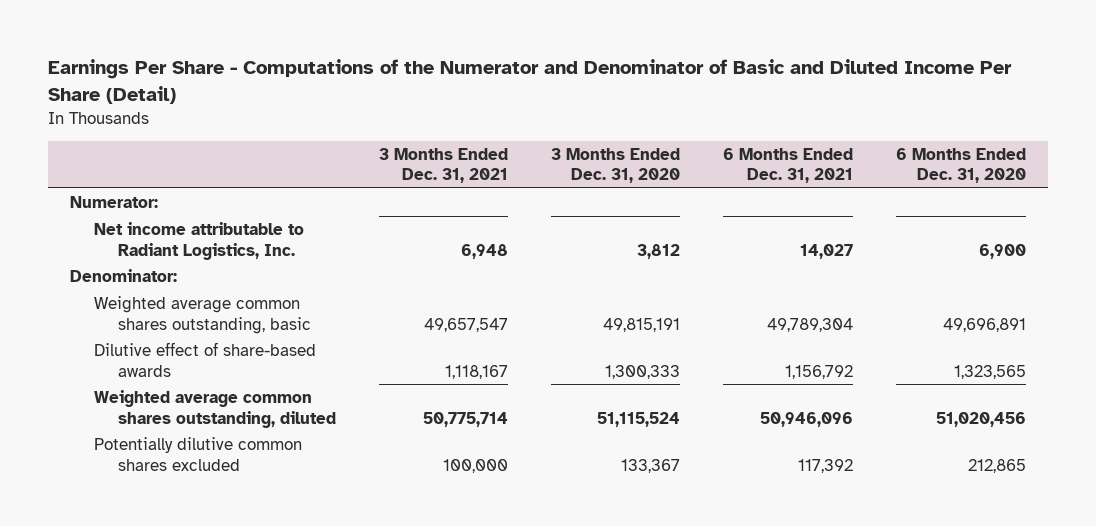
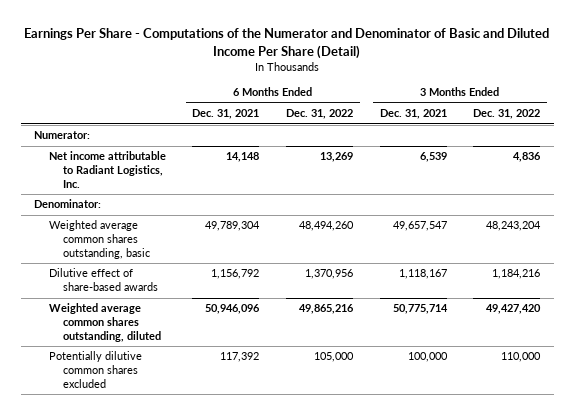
[551,147,681,184] 3 Months Ended Dec. 31, 2020 -> none
[896,147,1027,184] 6 Months Ended Dec. 31, 2020 -> none
none -> [286,109,354,120] Dec. 31, 2022
none -> [473,109,541,120] Dec. 31, 2022
[461,243,509,259] 6,948 -> [419,152,447,163] 6,539
[800,243,854,259] 14,027 -> [226,152,260,163] 14,148

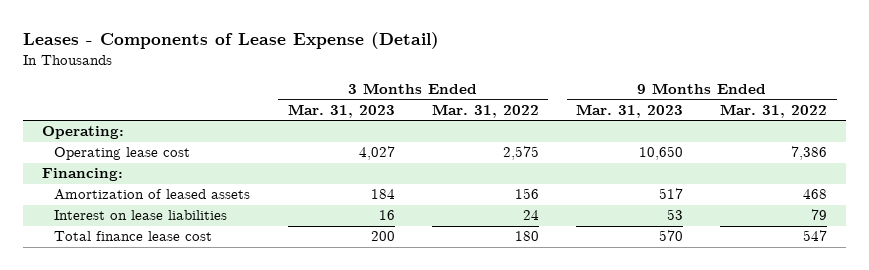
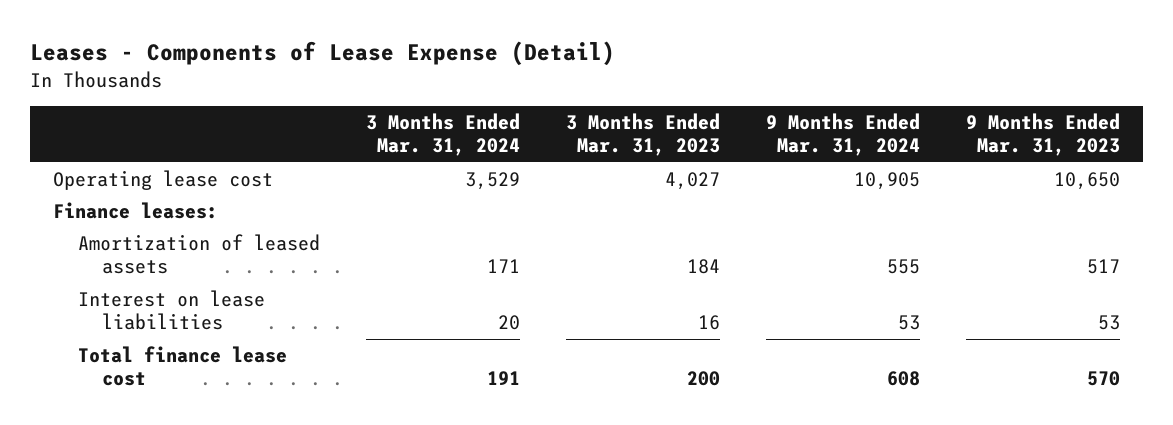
[431,103,539,118] Mar. 31, 2022 -> none
[720,103,828,118] Mar. 31, 2022 -> none
none -> [365,112,520,157] 3 Months Ended Mar. 31, 2024
none -> [765,112,920,157] 9 Months Ended Mar. 31, 2024
[41,126,124,140] Operating: -> none
[41,168,123,182] Financing: -> [53,201,219,219] Finance leases:

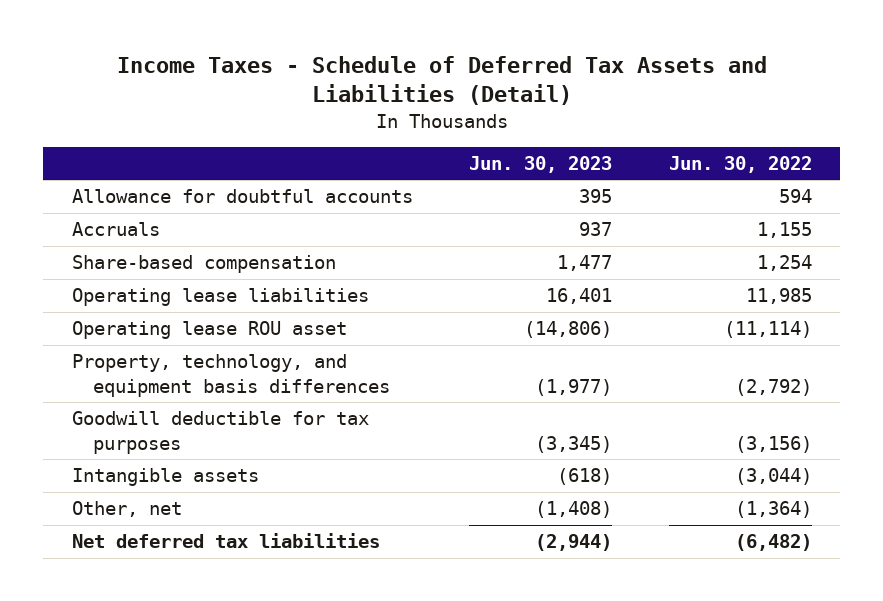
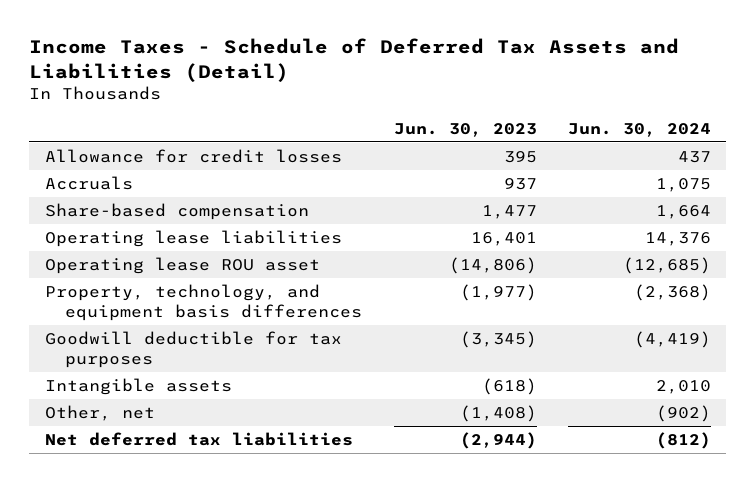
[668,155,812,173] Jun. 30, 2022 -> none
none -> [567,122,711,137] Jun. 30, 2024
[71,189,413,204] Allowance for doubtful accounts -> [44,149,342,164] Allowance for credit losses

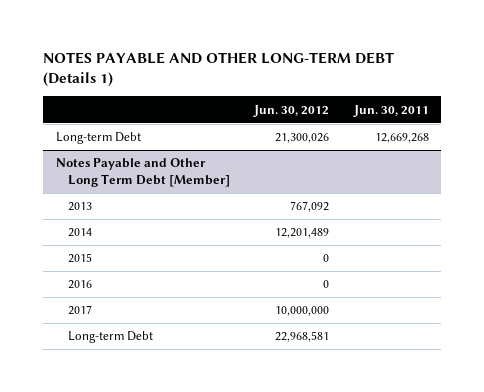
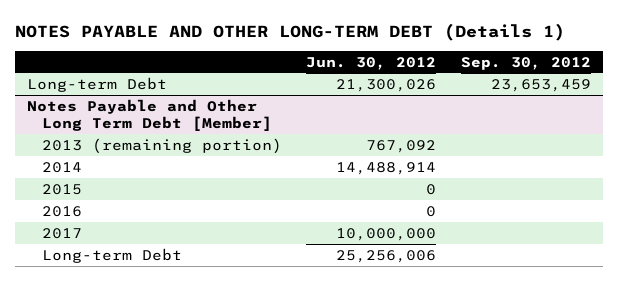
[352,104,429,117] Jun. 30, 2011 -> none
none -> [460,56,591,70] Sep. 30, 2012
[67,202,92,212] 2013 -> [41,137,282,154] 2013 (remaining portion)
[275,228,330,239] 12,201,489 -> [336,161,437,175] 14,488,914
[275,331,330,343] 22,968,581 -> [336,249,437,263] 25,256,006

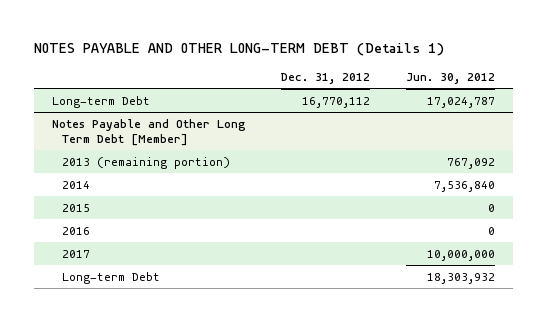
[460,56,591,70] Sep. 30, 2012 -> none
none -> [281,72,371,84] Dec. 31, 2012
[336,78,437,92] 21,300,026 -> [427,96,496,108] 17,024,787
[336,161,437,175] 14,488,914 -> [434,180,496,192] 7,536,840
[336,249,437,263] 25,256,006 -> [427,272,496,284] 18,303,932

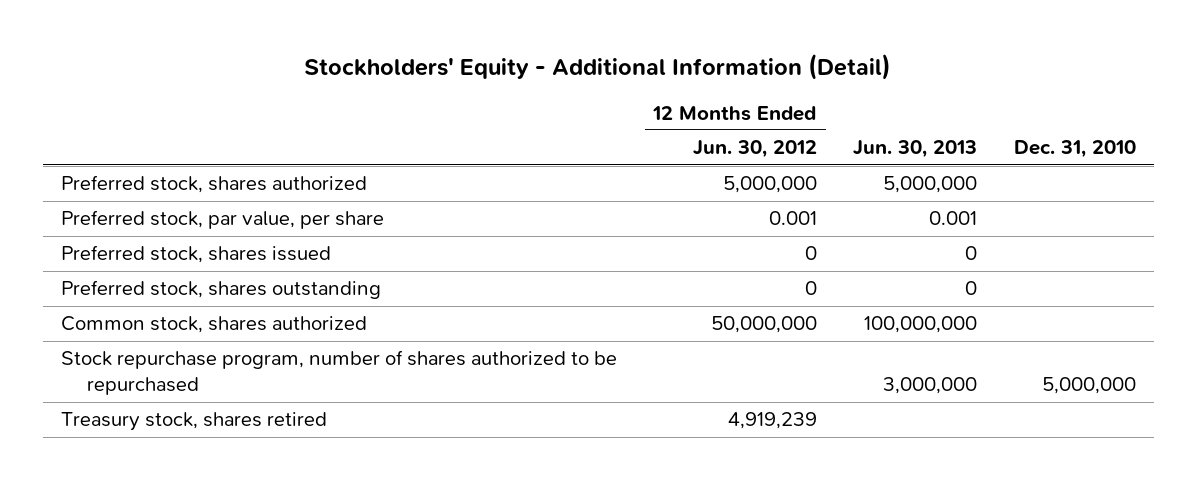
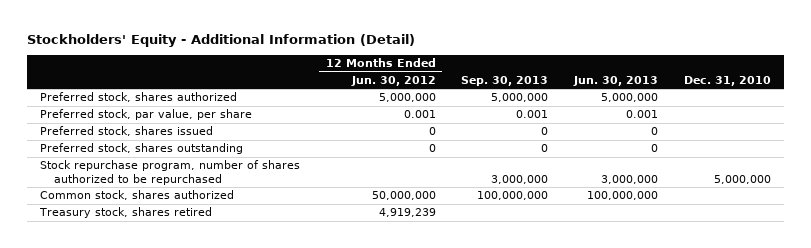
none -> [461,75,549,86] Sep. 30, 2013
[61,316,368,334] Common stock, shares authorized -> [39,190,234,201] Common stock, shares authorized

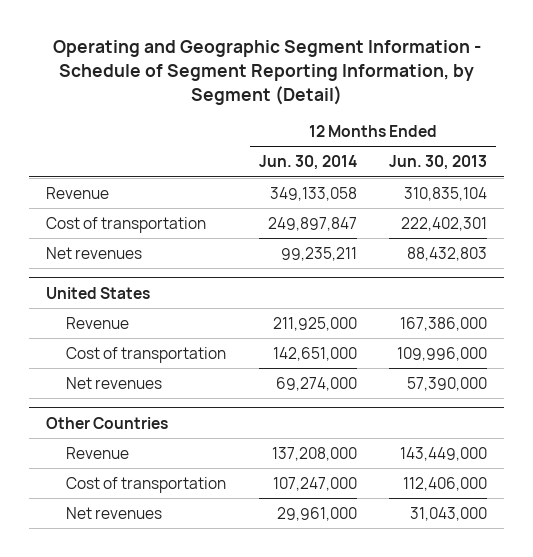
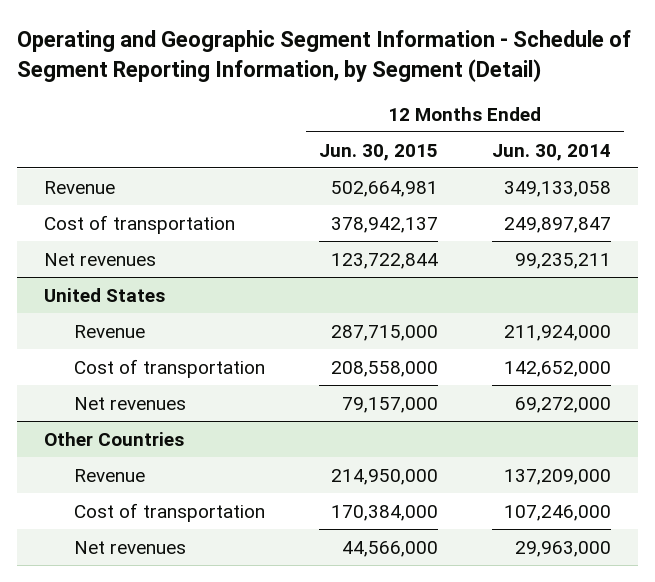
[389,155,488,171] Jun. 30, 2013 -> none
none -> [319,143,439,161] Jun. 30, 2015
[272,316,357,331] 211,925,000 -> [503,324,611,341] 211,924,000
[272,346,357,361] 142,651,000 -> [503,360,611,377] 142,652,000
[275,376,357,391] 69,274,000 -> [514,396,611,413] 69,272,000
[271,446,357,461] 137,208,000 -> [503,468,611,485] 137,209,000
[272,476,357,491] 107,247,000 -> [503,504,611,521] 107,246,000
[276,506,357,521] 29,961,000 -> [514,540,611,557] 29,963,000

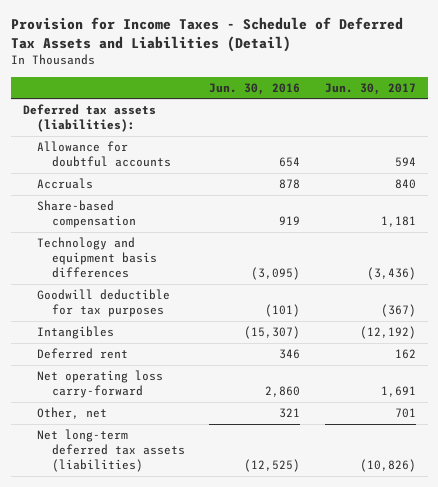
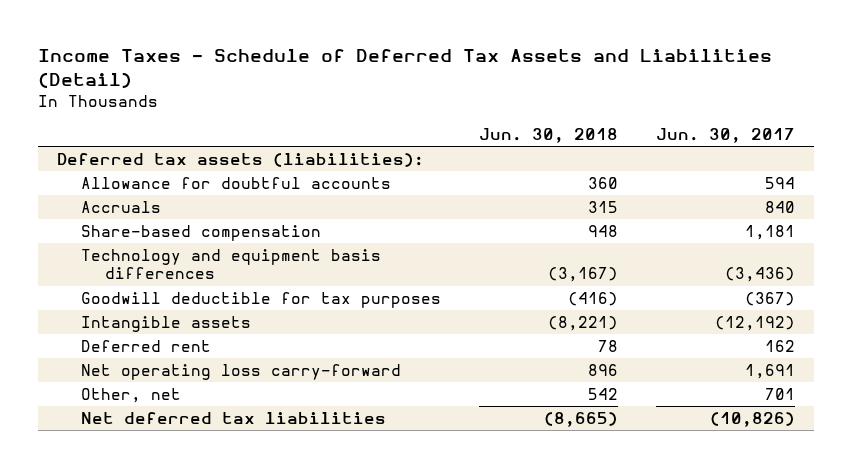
[10,17,403,53] Provision for Income Taxes - Schedule of Deferred Tax Assets and Liabilities (Detail) -> [38,48,773,88] Income Taxes - Schedule of Deferred Tax Assets and Liabilities (Detail)
[209,82,301,95] Jun. 30, 2016 -> none
none -> [479,128,619,144] Jun. 30, 2018
[37,326,115,340] Intangibles -> [81,316,252,333] Intangible assets
[37,429,186,473] Net long-term deferred tax assets (liabilities) -> [81,412,387,425] Net deferred tax liabilities

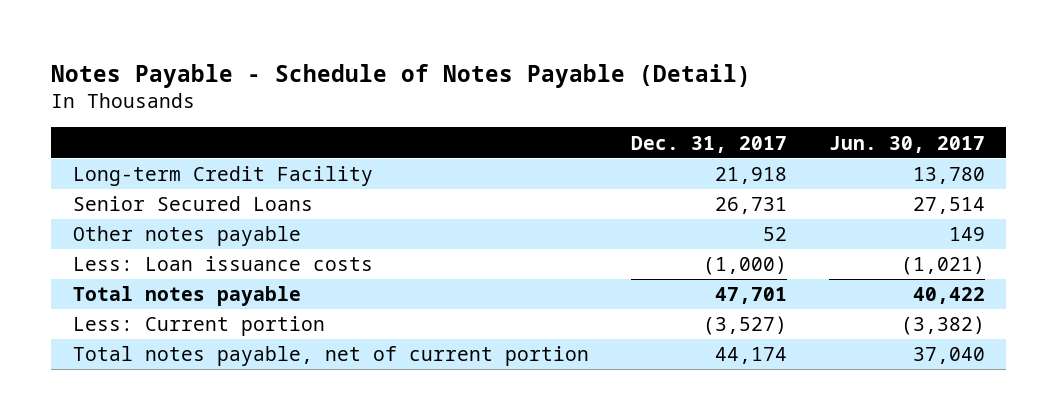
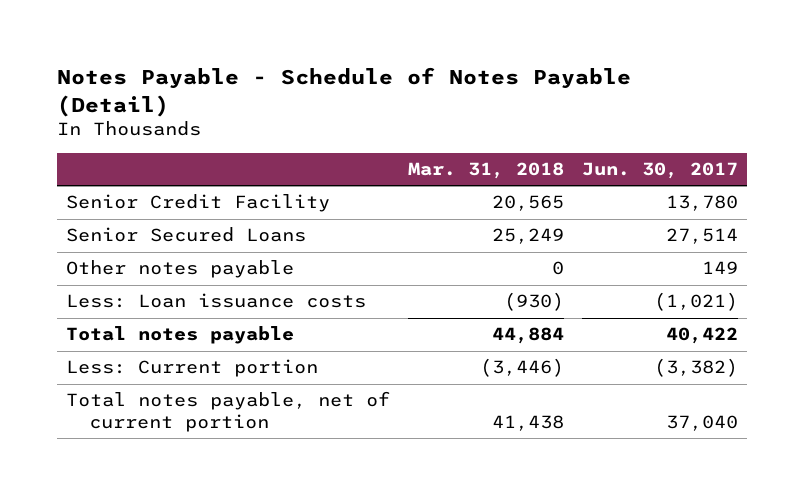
[630,135,787,153] Dec. 31, 2017 -> none
none -> [407,161,564,179] Mar. 31, 2018
[72,166,373,187] Long-term Credit Facility -> [66,194,331,213] Senior Credit Facility

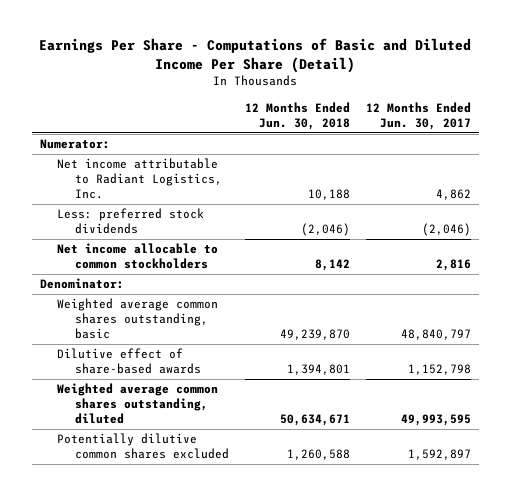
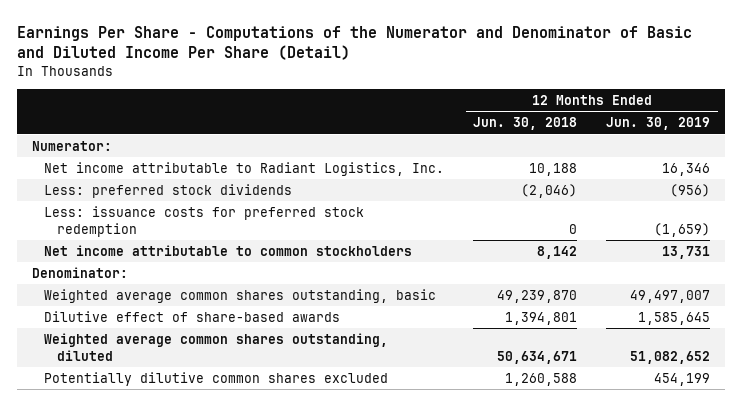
[39,38,472,74] Earnings Per Share - Computations of Basic and Diluted Income Per Share (Detail) -> [17,25,693,61] Earnings Per Share - Computations of the Numerator and Denominator of Basic and Diluted Income Per Share (Detail)
[365,102,471,130] 12 Months Ended Jun. 30, 2017 -> none
none -> [606,117,711,131] Jun. 30, 2019
none -> [44,205,365,237] Less: issuance costs for preferred stock redemption
[57,243,219,270] Net income allocable to common stockholders -> [44,244,413,256] Net income attributable to common stockholders

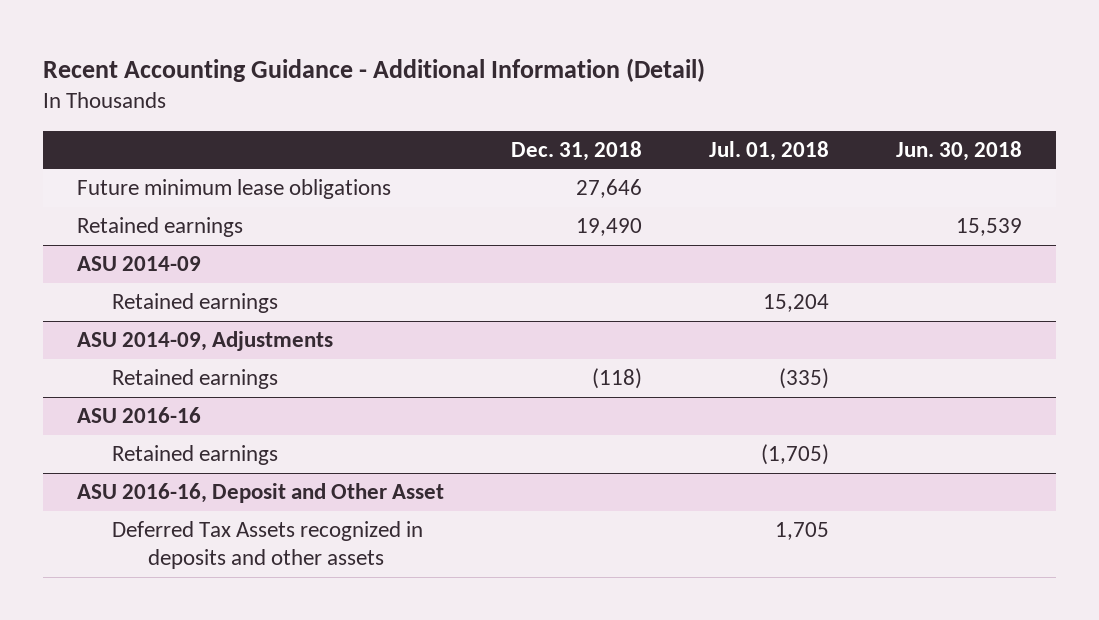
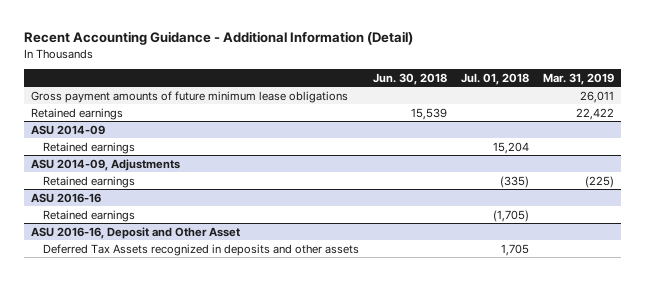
[510,140,642,161] Dec. 31, 2018 -> none
none -> [542,72,614,85] Mar. 31, 2019
[76,179,391,200] Future minimum lease obligations -> [31,90,349,103] Gross payment amounts of future minimum lease obligations

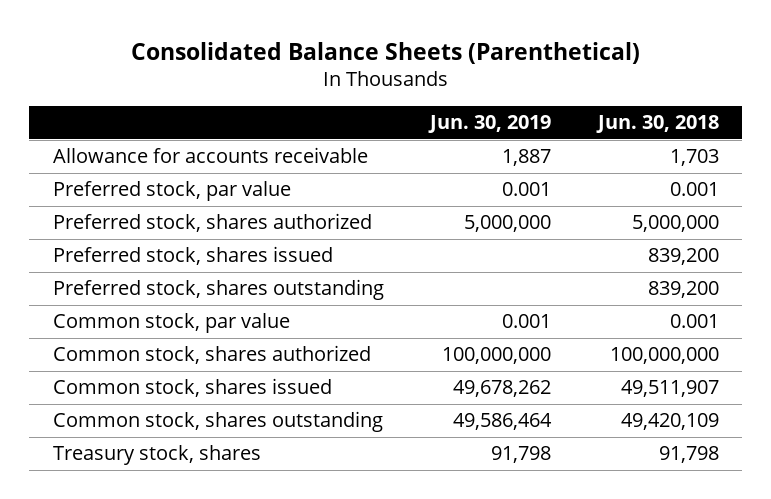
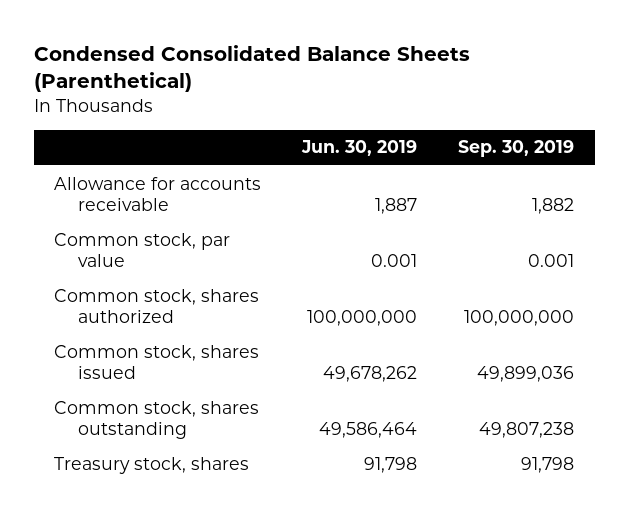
[130,41,640,64] Consolidated Balance Sheets (Parenthetical) -> [33,45,470,93] Condensed Consolidated Balance Sheets (Parenthetical)
[595,115,719,134] Jun. 30, 2018 -> none
none -> [458,140,575,158] Sep. 30, 2019
[52,181,291,202] Preferred stock, par value -> none
[52,213,372,233] Preferred stock, shares authorized -> none
[52,246,333,266] Preferred stock, shares issued -> none
[52,279,384,301] Preferred stock, shares outstanding -> none

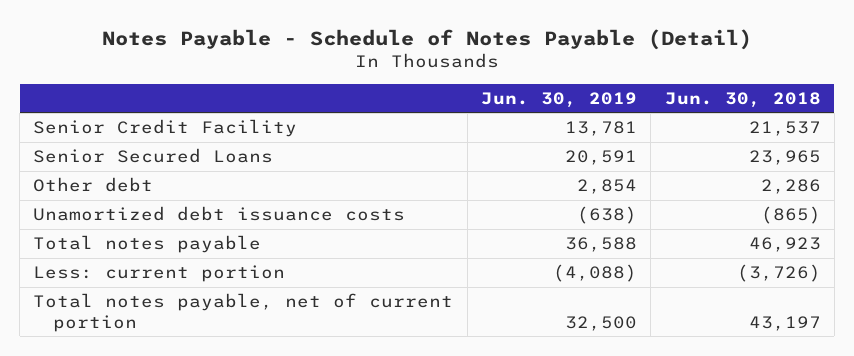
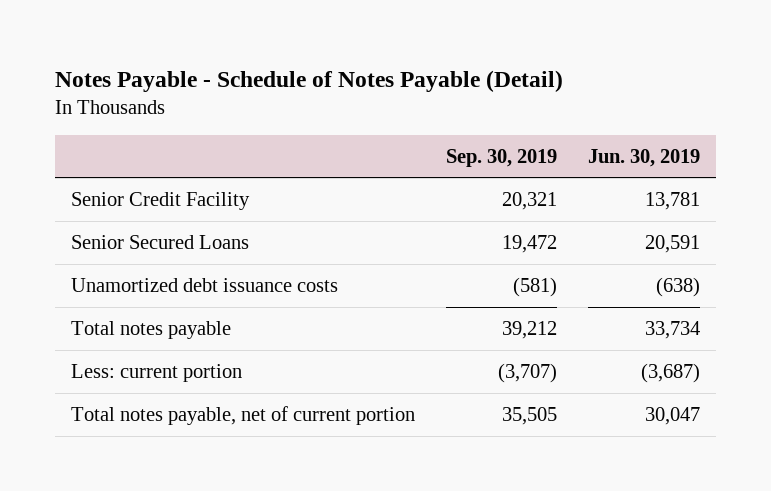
[664,91,821,108] Jun. 30, 2018 -> none
none -> [445,148,557,167] Sep. 30, 2019
[33,177,154,193] Other debt -> none
[564,237,637,253] 36,588 -> [645,320,701,339] 33,734
[552,264,637,283] (4,088) -> [641,362,701,383] (3,687)
[564,315,637,331] 32,500 -> [645,406,701,425] 30,047

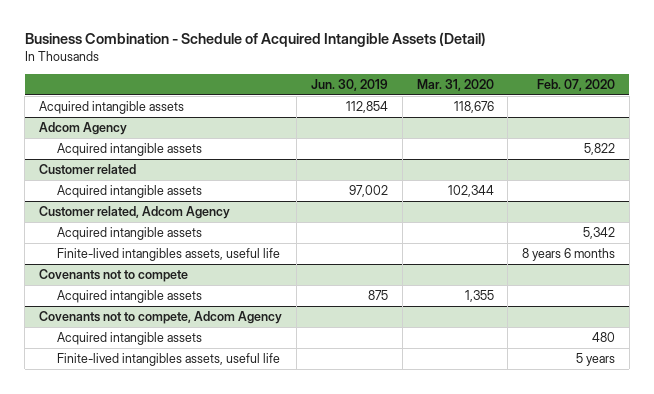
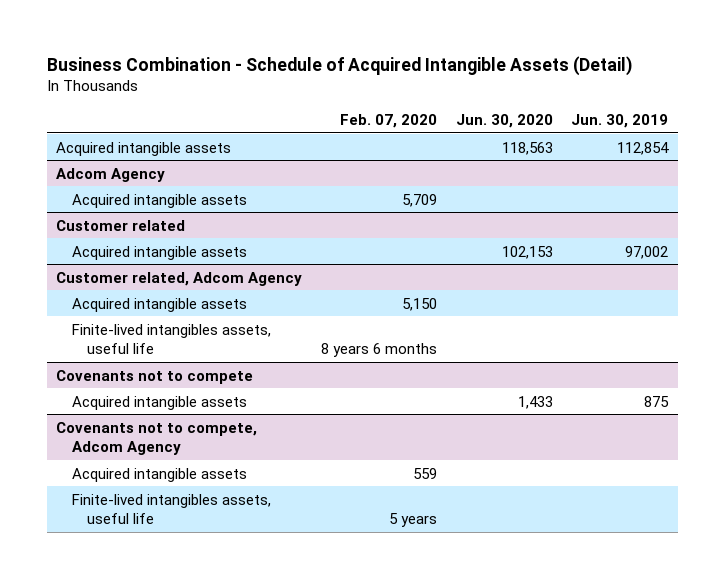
[416,78,494,91] Mar. 31, 2020 -> none
none -> [455,114,553,129] Jun. 30, 2020
[584,142,616,155] 5,822 -> [402,193,438,207] 5,709
[583,226,616,239] 5,342 -> [402,297,438,311] 5,150
[592,331,616,342] 480 -> [413,467,438,479] 559

